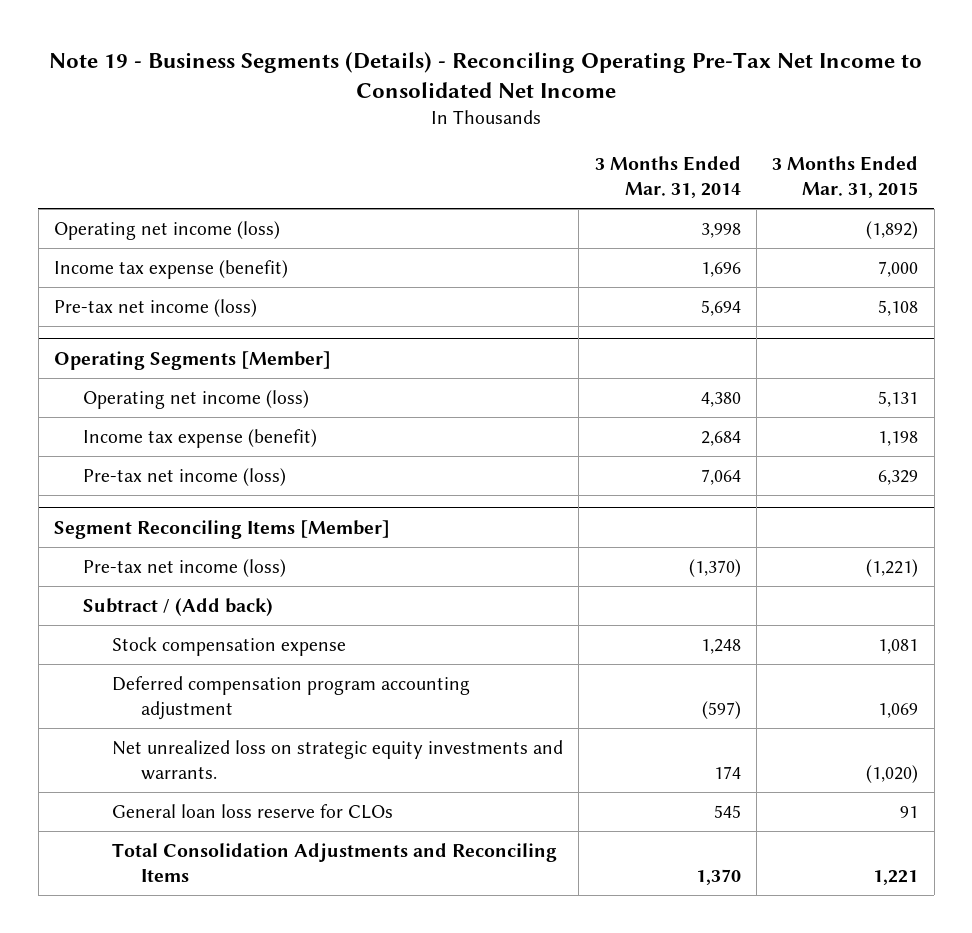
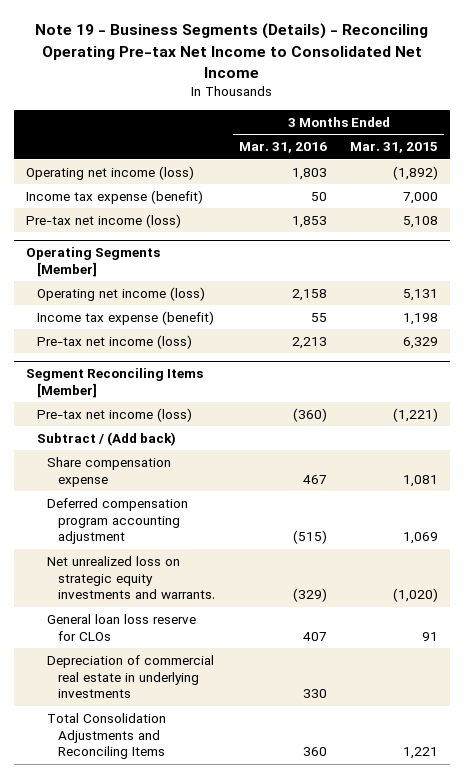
[49,52,923,99] Note 19 - Business Segments (Details) - Reconciling Operating Pre-Tax Net Income to Consolidated Net Income -> [35,23,429,78] Note 19 - Business Segments (Details) - Reconciling Operating Pre-tax Net Income to Consolidated Net Income
[594,155,741,198] 3 Months Ended Mar. 31, 2014 -> none
none -> [238,142,327,154] Mar. 31, 2016
[111,636,346,656] Stock compensation expense -> [47,457,172,487] Share compensation expense
none -> [47,655,215,699] Depreciation of commercial real estate in underlying investments

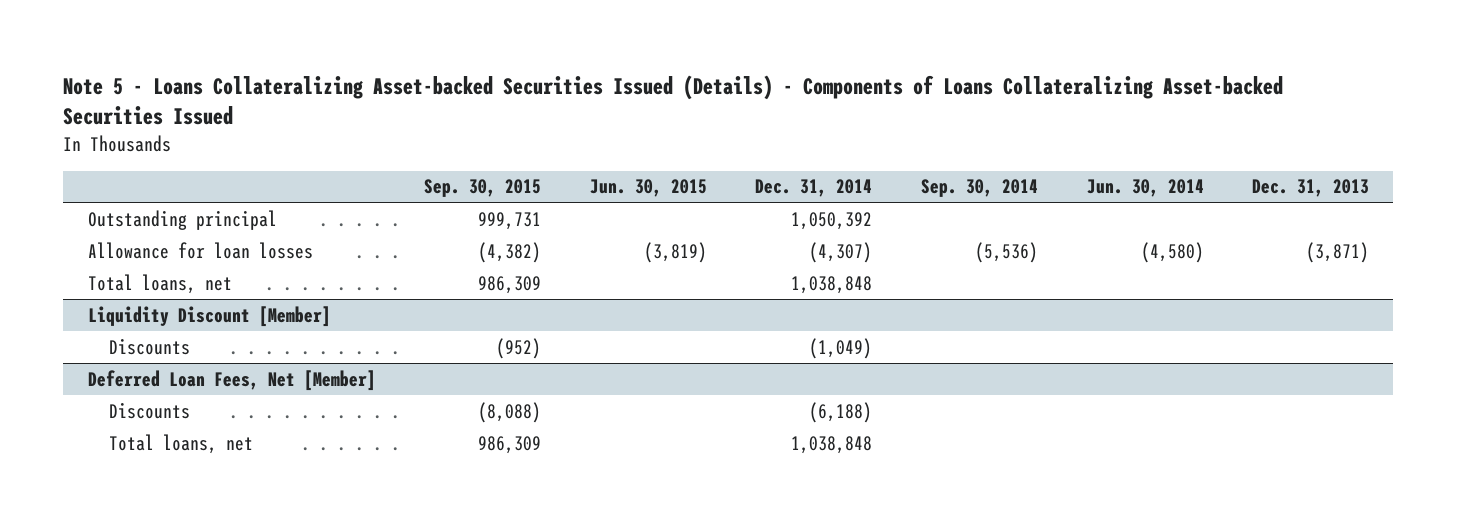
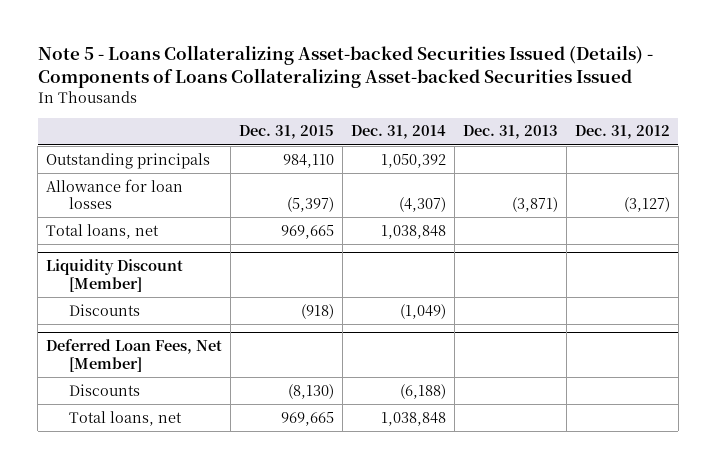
[424,179,542,198] Sep. 30, 2015 -> none
[589,179,707,198] Jun. 30, 2015 -> none
[920,179,1038,198] Sep. 30, 2014 -> none
[1086,179,1204,198] Jun. 30, 2014 -> none
none -> [239,125,335,140] Dec. 31, 2015
none -> [574,125,670,140] Dec. 31, 2012
[87,209,277,230] Outstanding principal -> [46,152,211,169] Outstanding principals

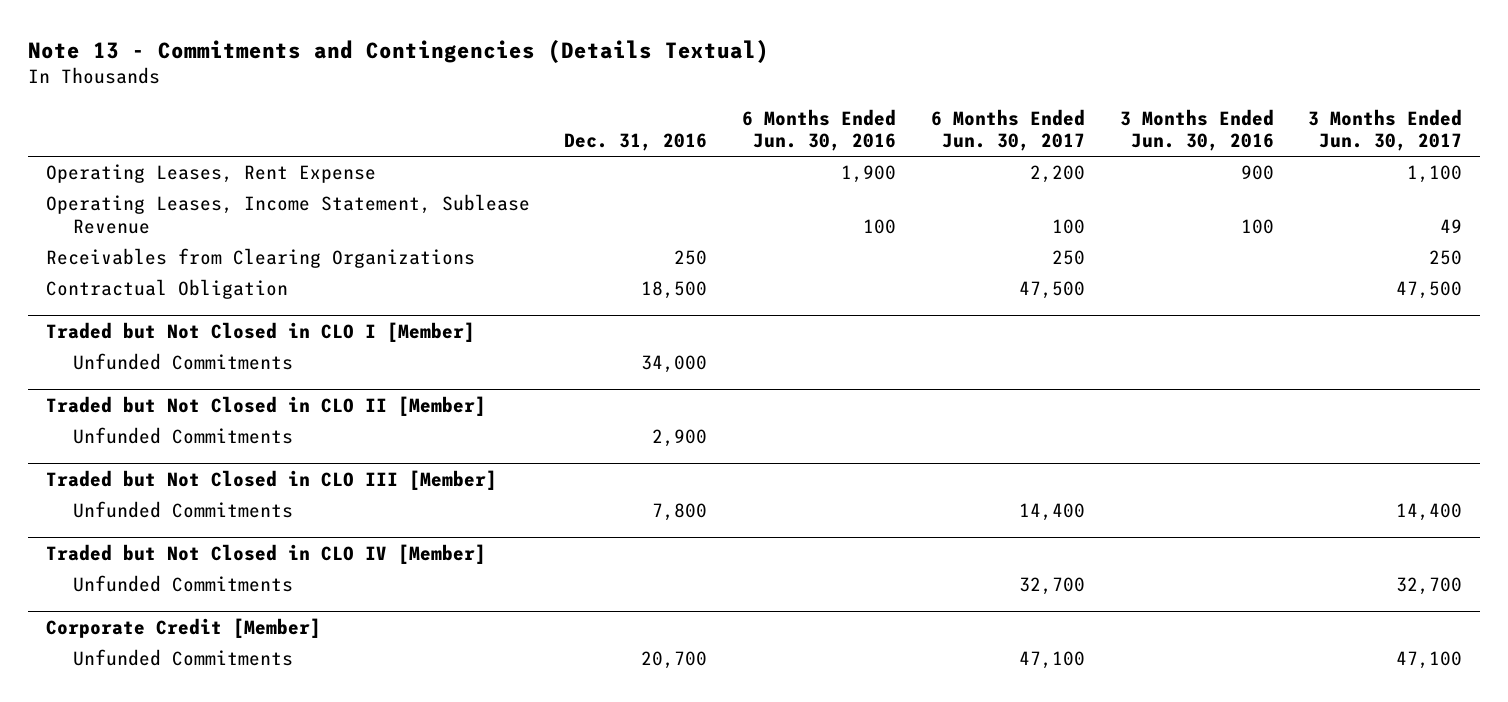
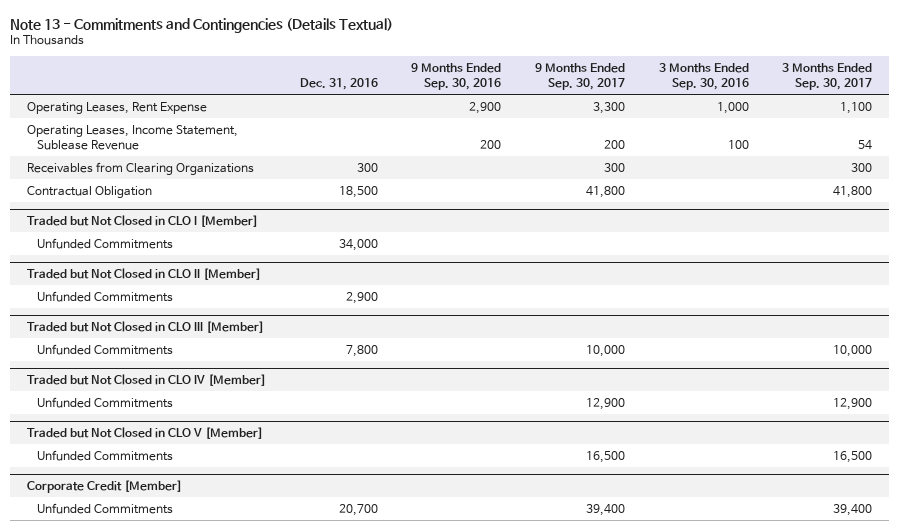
[742,108,897,152] 6 Months Ended Jun. 30, 2016 -> none
[930,108,1085,152] 6 Months Ended Jun. 30, 2017 -> none
[1119,108,1274,152] 3 Months Ended Jun. 30, 2016 -> none
[1308,108,1463,152] 3 Months Ended Jun. 30, 2017 -> none
none -> [411,63,502,90] 9 Months Ended Sep. 30, 2016
none -> [535,63,626,90] 9 Months Ended Sep. 30, 2017
none -> [658,63,749,90] 3 Months Ended Sep. 30, 2016
none -> [782,63,873,90] 3 Months Ended Sep. 30, 2017
[674,250,708,266] 250 -> [356,162,378,172] 300
none -> [27,427,264,440] Traded but Not Closed in CLO V [Member]
none -> [36,449,173,461] Unfunded Commitments

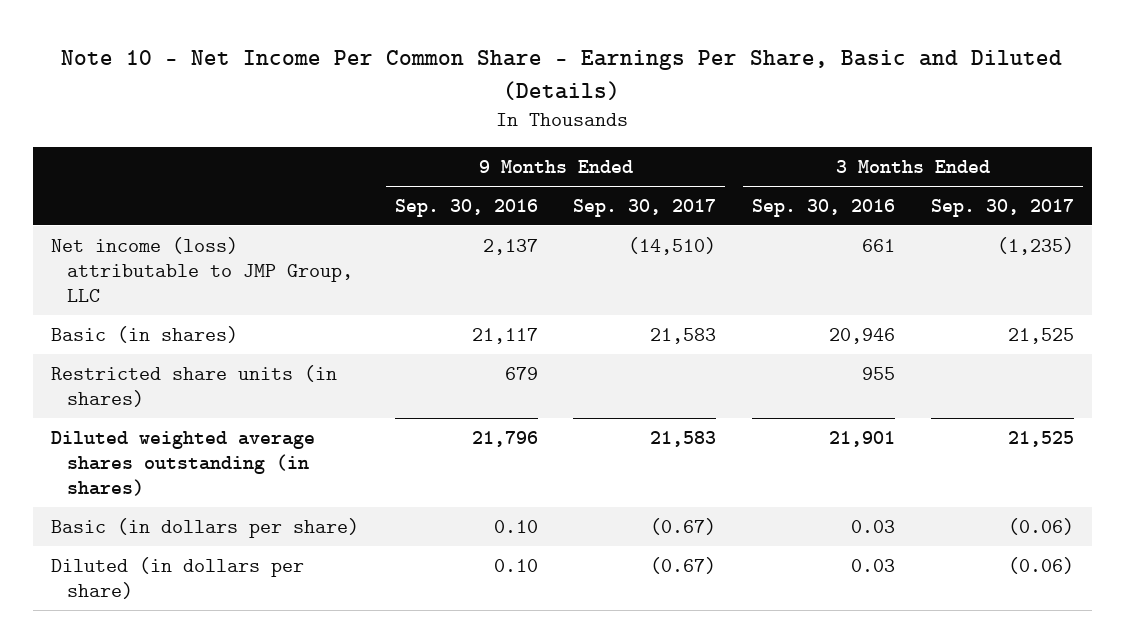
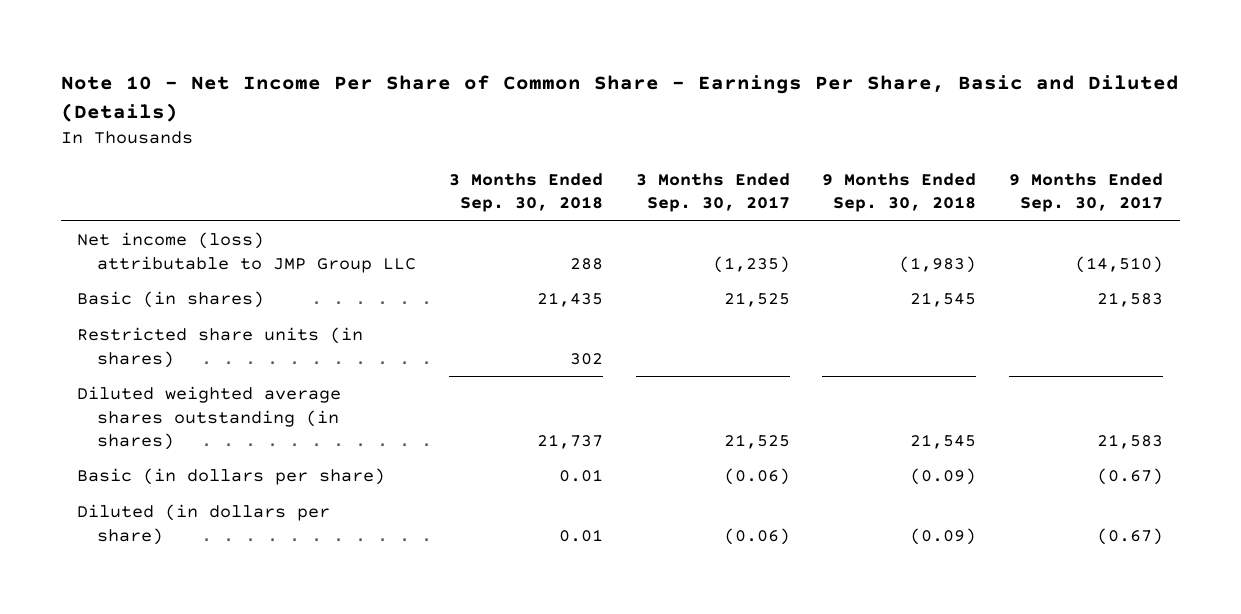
[61,50,1063,100] Note 10 - Net Income Per Common Share - Earnings Per Share, Basic and Diluted (Details) -> [60,75,1179,123] Note 10 - Net Income Per Share of Common Share - Earnings Per Share, Basic and Diluted (Details)
[394,198,538,217] Sep. 30, 2016 -> none
[752,198,896,217] Sep. 30, 2016 -> none
none -> [448,172,603,213] 3 Months Ended Sep. 30, 2018
none -> [822,172,977,213] 9 Months Ended Sep. 30, 2018
[50,236,353,303] Net income (loss) attributable to JMP Group, LLC -> [77,232,416,273] Net income (loss) attributable to JMP Group LLC

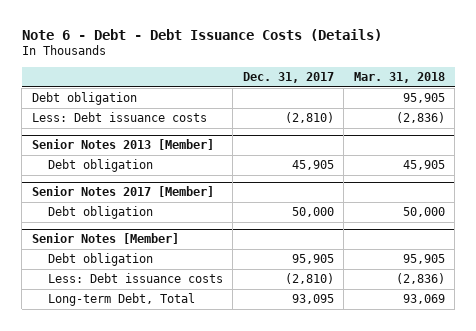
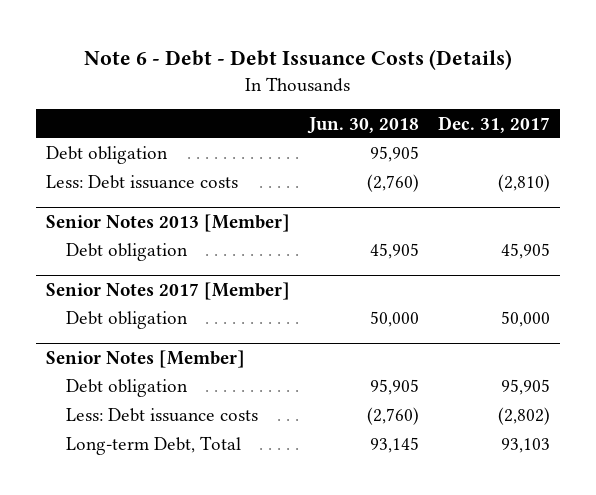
[353,72,445,84] Mar. 31, 2018 -> none
none -> [307,116,420,134] Jun. 30, 2018
[284,273,334,285] (2,810) -> [498,407,551,426] (2,802)
[291,294,334,305] 93,095 -> [501,438,551,454] 93,103

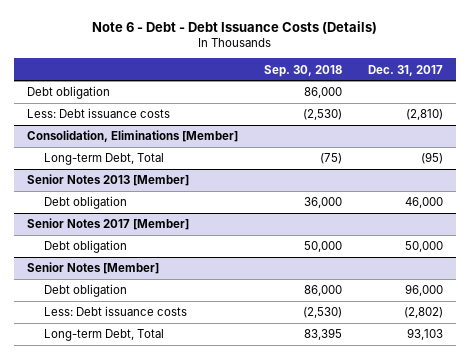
[307,116,420,134] Jun. 30, 2018 -> none
none -> [264,64,343,77] Sep. 30, 2018
none -> [27,130,239,143] Consolidation, Eliminations [Member]
none -> [44,153,165,166] Long-term Debt, Total
[501,243,551,260] 45,905 -> [405,197,444,209] 46,000
[501,379,551,396] 95,905 -> [405,284,444,297] 96,000

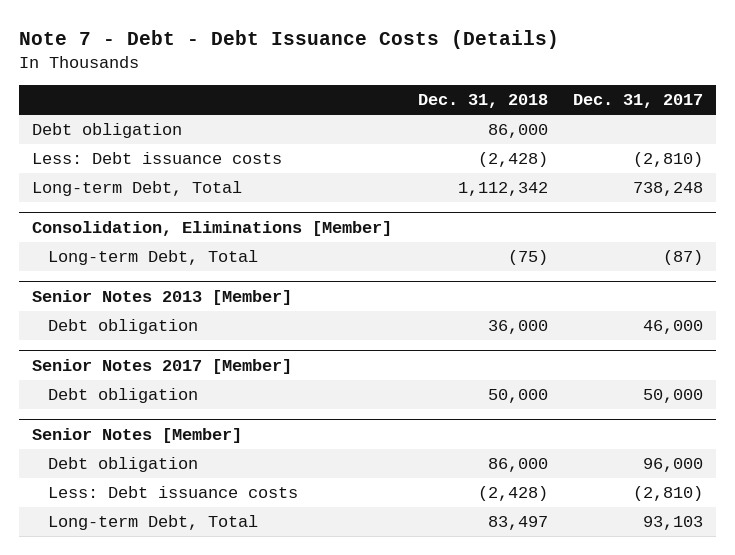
[92,20,378,34] Note 6 - Debt - Debt Issuance Costs (Details) -> [19,30,560,50] Note 7 - Debt - Debt Issuance Costs (Details)
[264,64,343,77] Sep. 30, 2018 -> none
none -> [417,94,548,109] Dec. 31, 2018
none -> [32,181,243,197] Long-term Debt, Total
[421,152,444,165] (95) -> [663,250,704,266] (87)
[404,307,444,319] (2,802) -> [633,486,704,502] (2,810)

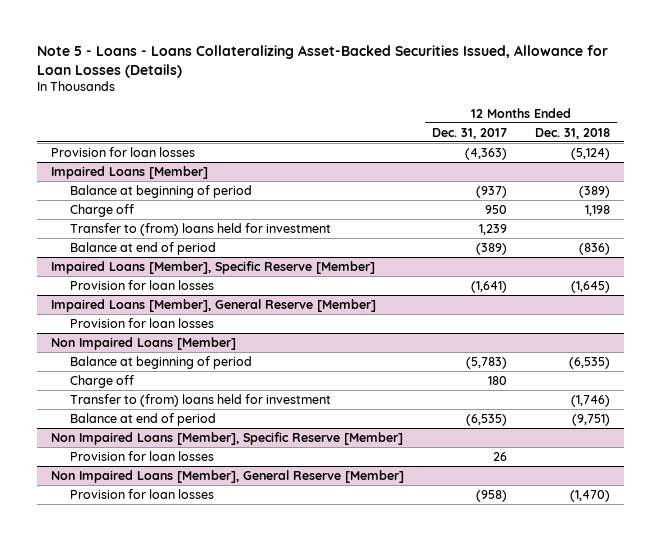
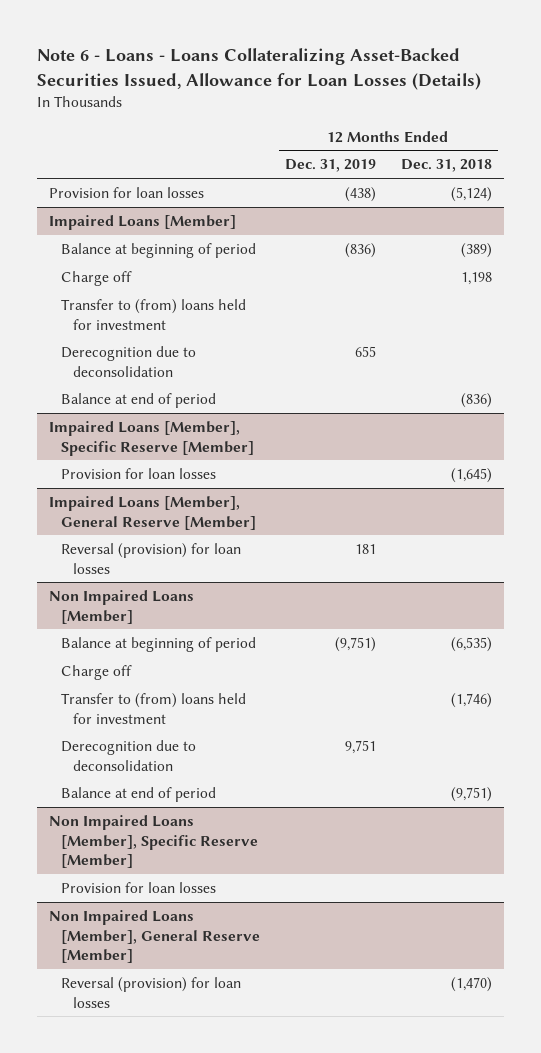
[36,44,608,78] Note 5 - Loans - Loans Collateralizing Asset-Backed Securities Issued, Allowance for Loan Losses (Details) -> [36,48,481,90] Note 6 - Loans - Loans Collateralizing Asset-Backed Securities Issued, Allowance for Loan Losses (Details)
[431,127,507,139] Dec. 31, 2017 -> none
none -> [284,159,376,173] Dec. 31, 2019
none -> [60,345,196,377] Derecognition due to deconsolidation
[70,317,215,328] Provision for loan losses -> [60,542,241,574] Reversal (provision) for loan losses
none -> [60,739,196,771] Derecognition due to deconsolidation
[70,488,215,499] Provision for loan losses -> [60,976,241,1008] Reversal (provision) for loan losses

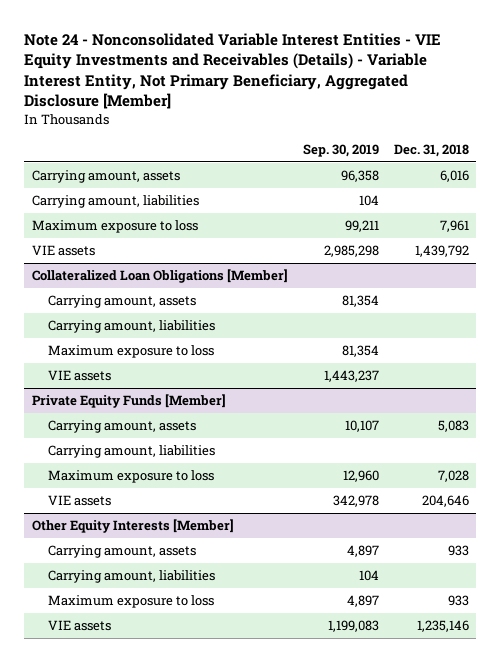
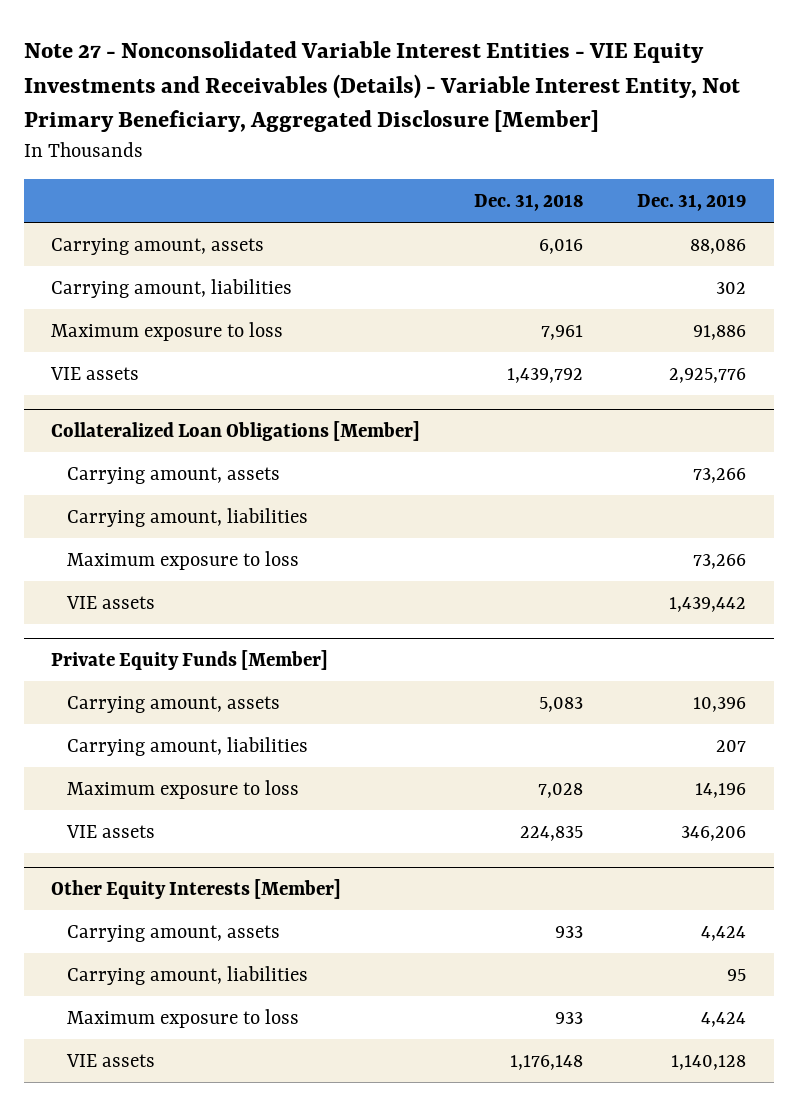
[24,32,442,110] Note 24 - Nonconsolidated Variable Interest Entities - VIE Equity Investments and Receivables (Details) - Variable Interest Entity, Not Primary Beneficiary, Aggregated Disclosure [Member] -> [23,41,740,133] Note 27 - Nonconsolidated Variable Interest Entities - VIE Equity Investments and Receivables (Details) - Variable Interest Entity, Not Primary Beneficiary, Aggregated Disclosure [Member]
[302,143,379,157] Sep. 30, 2019 -> none
none -> [637,194,747,212] Dec. 31, 2019
[421,495,469,508] 204,646 -> [520,825,584,841] 224,835
[416,620,469,633] 1,235,146 -> [510,1054,584,1070] 1,176,148

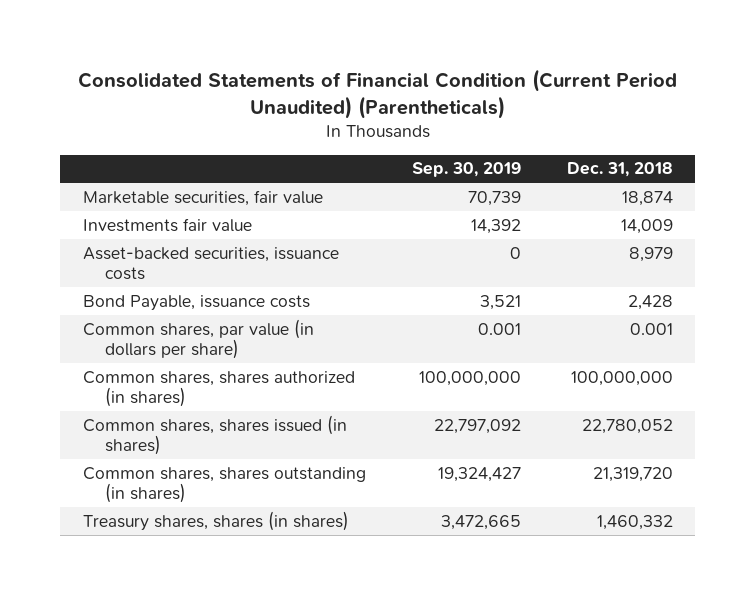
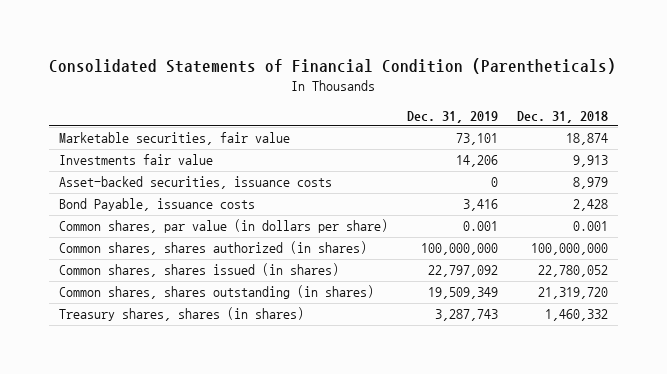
[77,69,677,119] Consolidated Statements of Financial Condition (Current Period Unaudited) (Parentheticals) -> [49,58,617,75] Consolidated Statements of Financial Condition (Parentheticals)
[411,162,521,178] Sep. 30, 2019 -> none
none -> [406,110,498,123] Dec. 31, 2019
[620,218,673,234] 14,009 -> [573,155,609,168] 9,913

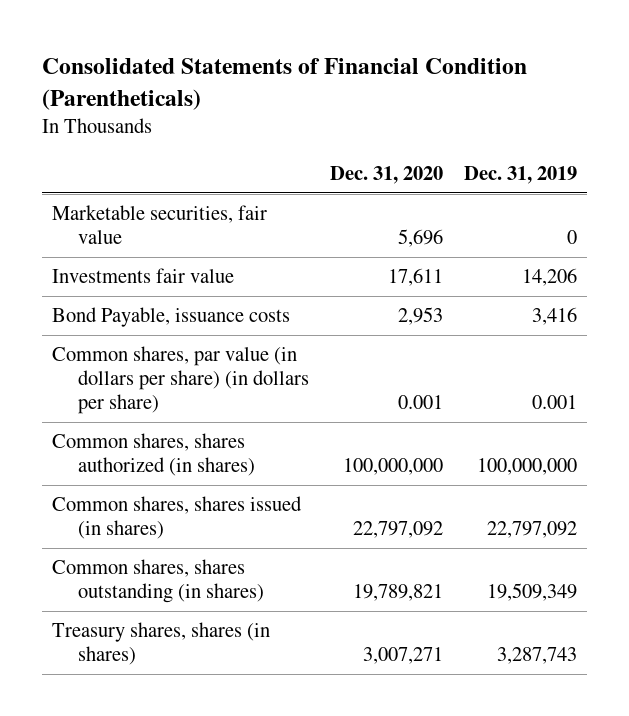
[517,110,609,123] Dec. 31, 2018 -> none
none -> [329,166,443,185] Dec. 31, 2020
[455,133,498,146] 73,101 -> [566,230,577,245] 0
[58,176,332,190] Asset-backed securities, issuance costs -> none
[58,219,388,234] Common shares, par value (in dollars per share) -> [51,346,310,415] Common shares, par value (in dollars per share) (in dollars per share)

